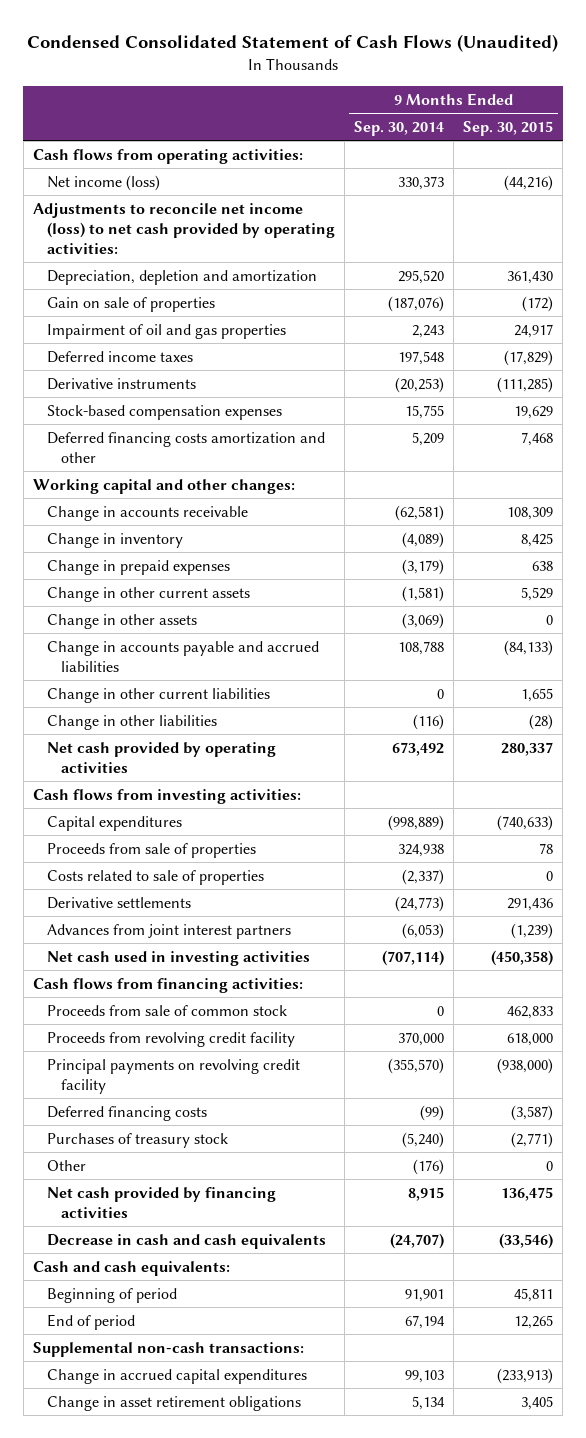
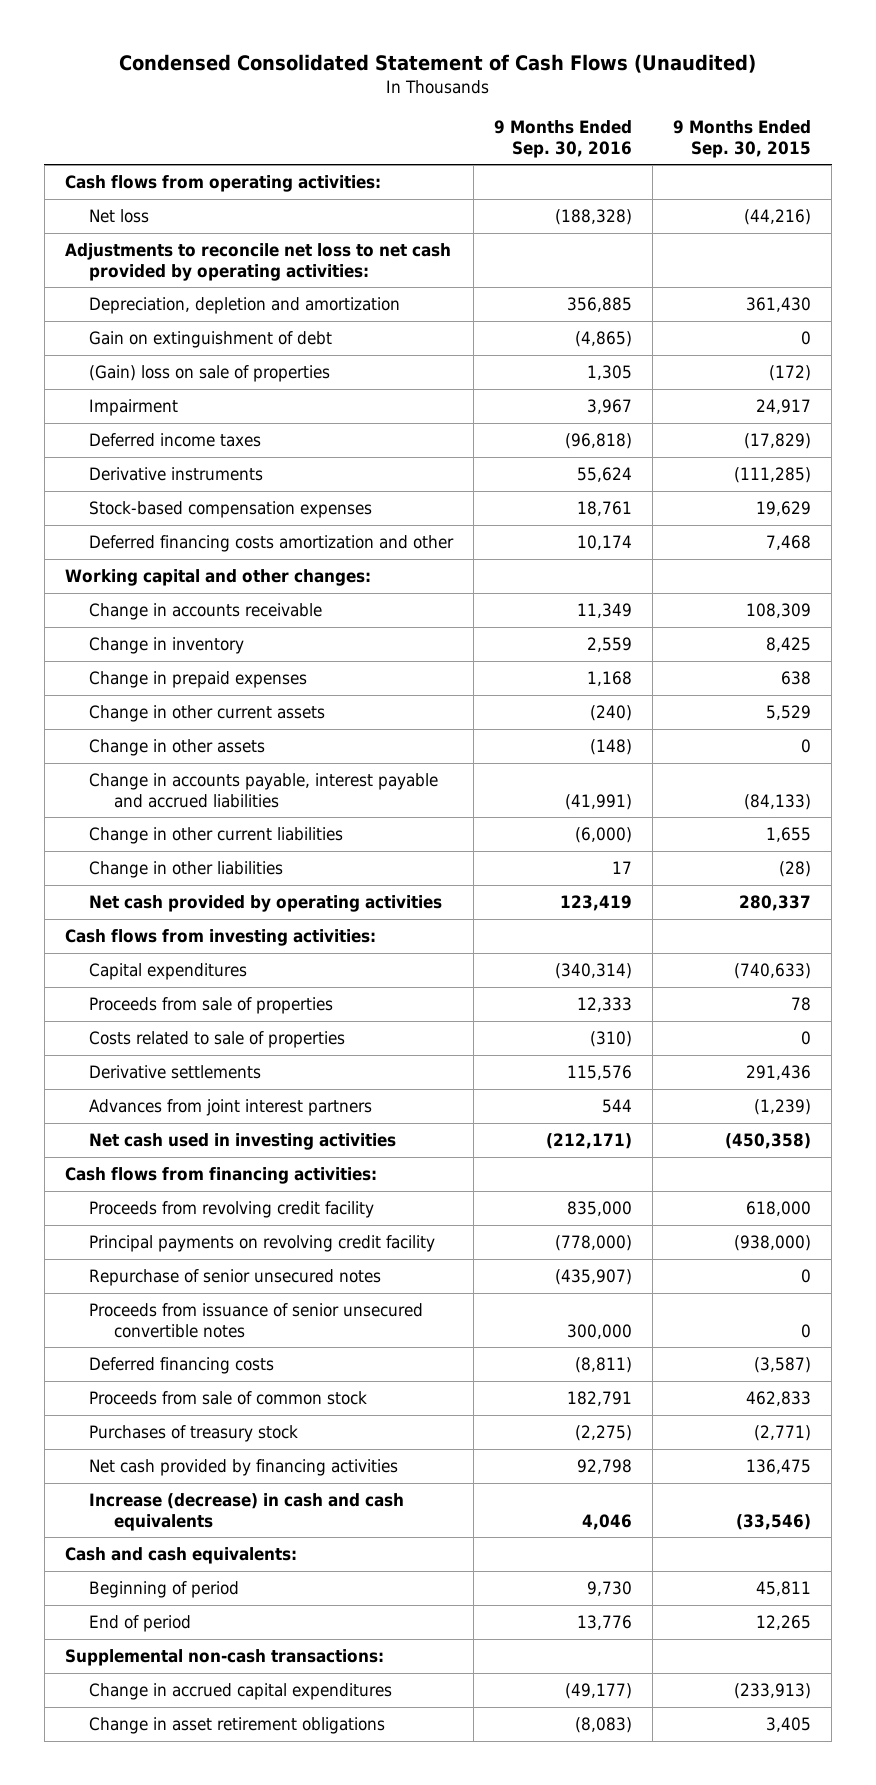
[353,121,444,137] Sep. 30, 2014 -> none
none -> [494,119,633,158] 9 Months Ended Sep. 30, 2016
[46,174,160,191] Net income (loss) -> [89,208,150,223] Net loss
[32,202,335,254] Adjustments to reconcile net income (loss) to net cash provided by operating activities: -> [64,242,451,281] Adjustments to reconcile net loss to net cash provided by operating activities:
none -> [89,330,333,348] Gain on extinguishment of debt
[46,296,215,312] Gain on sale of properties -> [89,364,331,382] (Gain) loss on sale of properties
[46,323,286,339] Impairment of oil and gas properties -> [89,398,179,416] Impairment
[46,640,319,672] Change in accounts payable and accrued liabilities -> [89,772,439,808] Change in accounts payable, interest payable and accrued liabilities
none -> [89,1268,382,1286] Repurchase of senior unsecured notes
none -> [89,1302,424,1338] Proceeds from issuance of senior unsecured convertible notes
[46,1004,287,1016] Proceeds from sale of common stock -> [89,1390,368,1405] Proceeds from sale of common stock
[46,1159,86,1171] Other -> none
[46,1233,326,1249] Decrease in cash and cash equivalents -> [89,1492,405,1531] Increase (decrease) in cash and cash equivalents

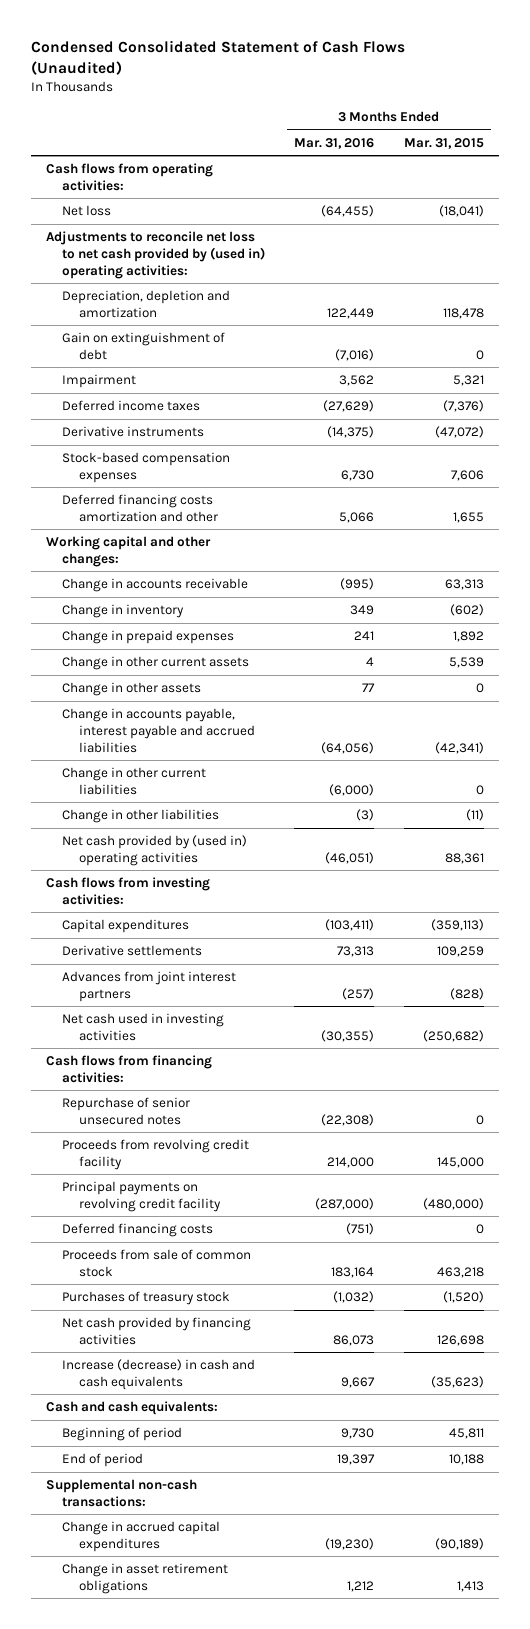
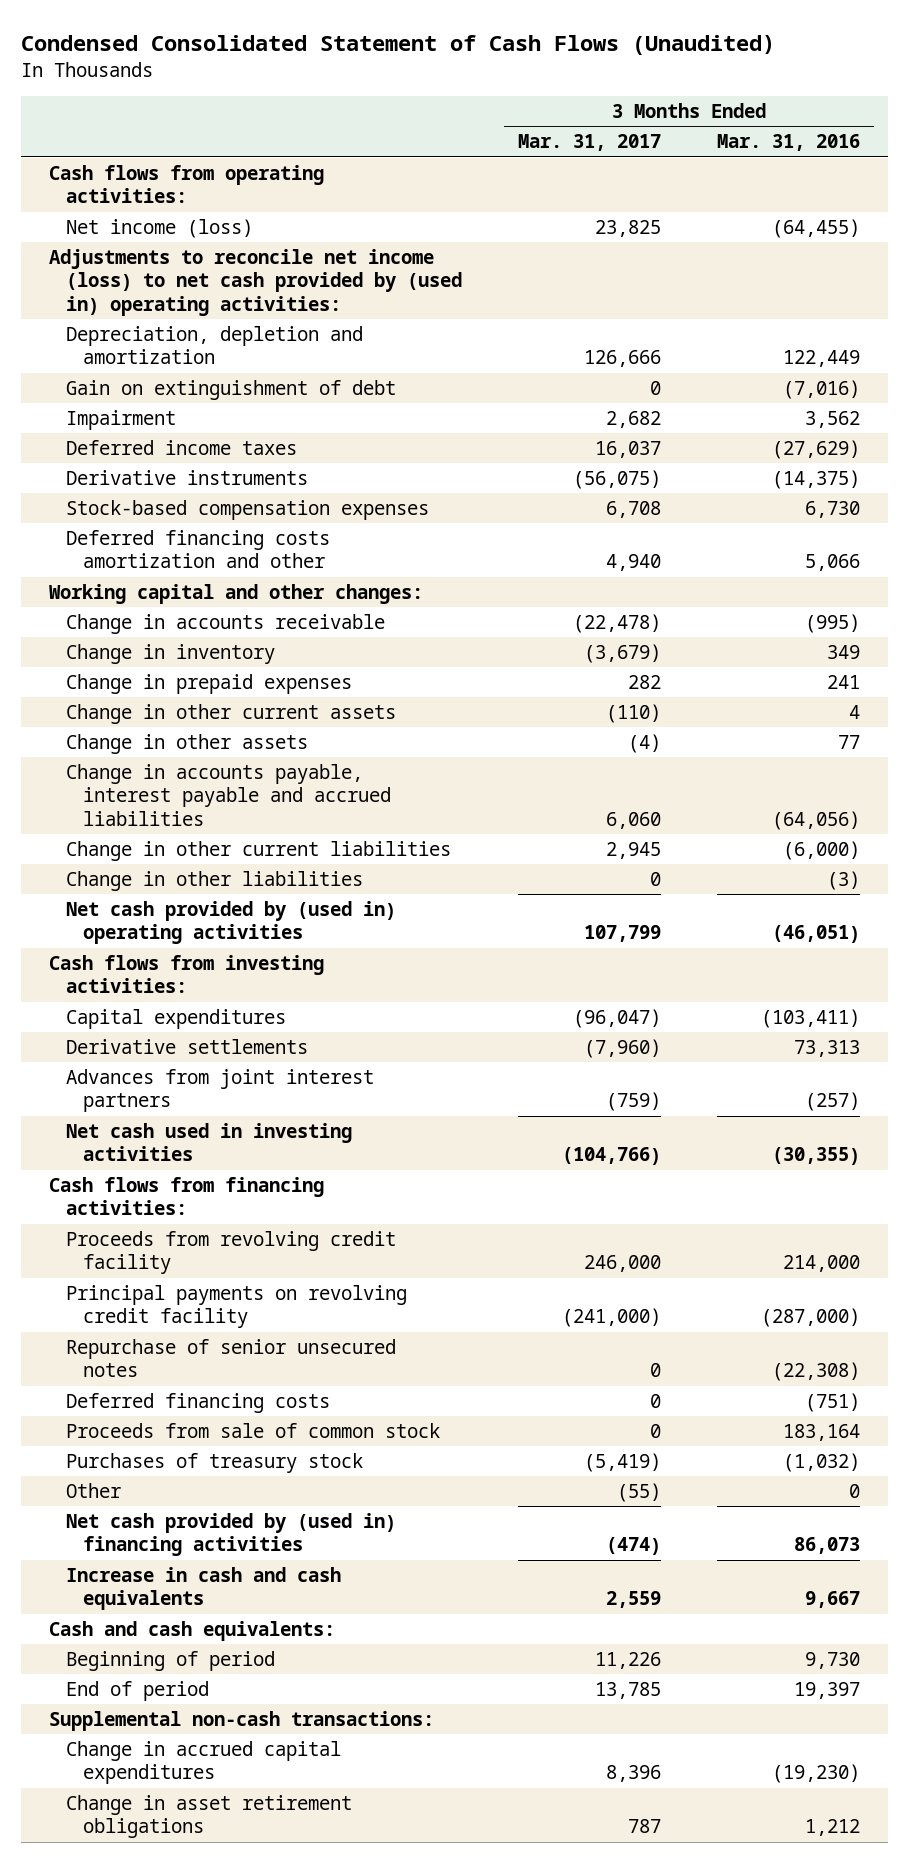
[403,137,484,149] Mar. 31, 2015 -> none
none -> [517,134,661,152] Mar. 31, 2017
[62,205,112,217] Net loss -> [65,219,253,239] Net income (loss)
[45,231,266,279] Adjustments to reconcile net loss to net cash provided by (used in) operating activities: -> [49,249,462,316] Adjustments to reconcile net income (loss) to net cash provided by (used in) operating activities:
[62,1097,191,1125] Repurchase of senior unsecured notes -> [65,1339,396,1378] Repurchase of senior unsecured notes
none -> [65,1483,121,1499] Other
[62,1317,252,1345] Net cash provided by financing activities -> [65,1513,396,1557] Net cash provided by (used in) financing activities
[62,1359,256,1390] Increase (decrease) in cash and cash equivalents -> [65,1567,341,1611] Increase in cash and cash equivalents

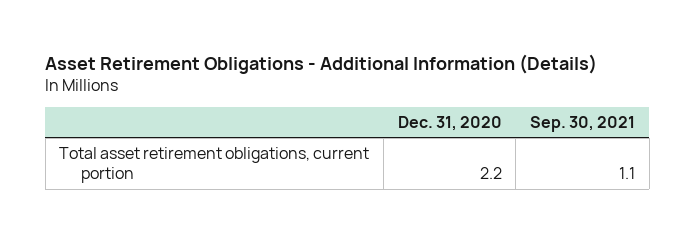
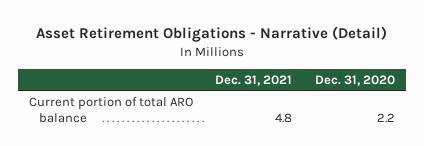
[45,53,598,74] Asset Retirement Obligations - Additional Information (Details) -> [35,26,387,43] Asset Retirement Obligations - Narrative (Detail)
[529,115,635,132] Sep. 30, 2021 -> none
none -> [215,74,293,86] Dec. 31, 2021
[59,147,370,184] Total asset retirement obligations, current portion -> [28,96,193,123] Current portion of total ARO balance

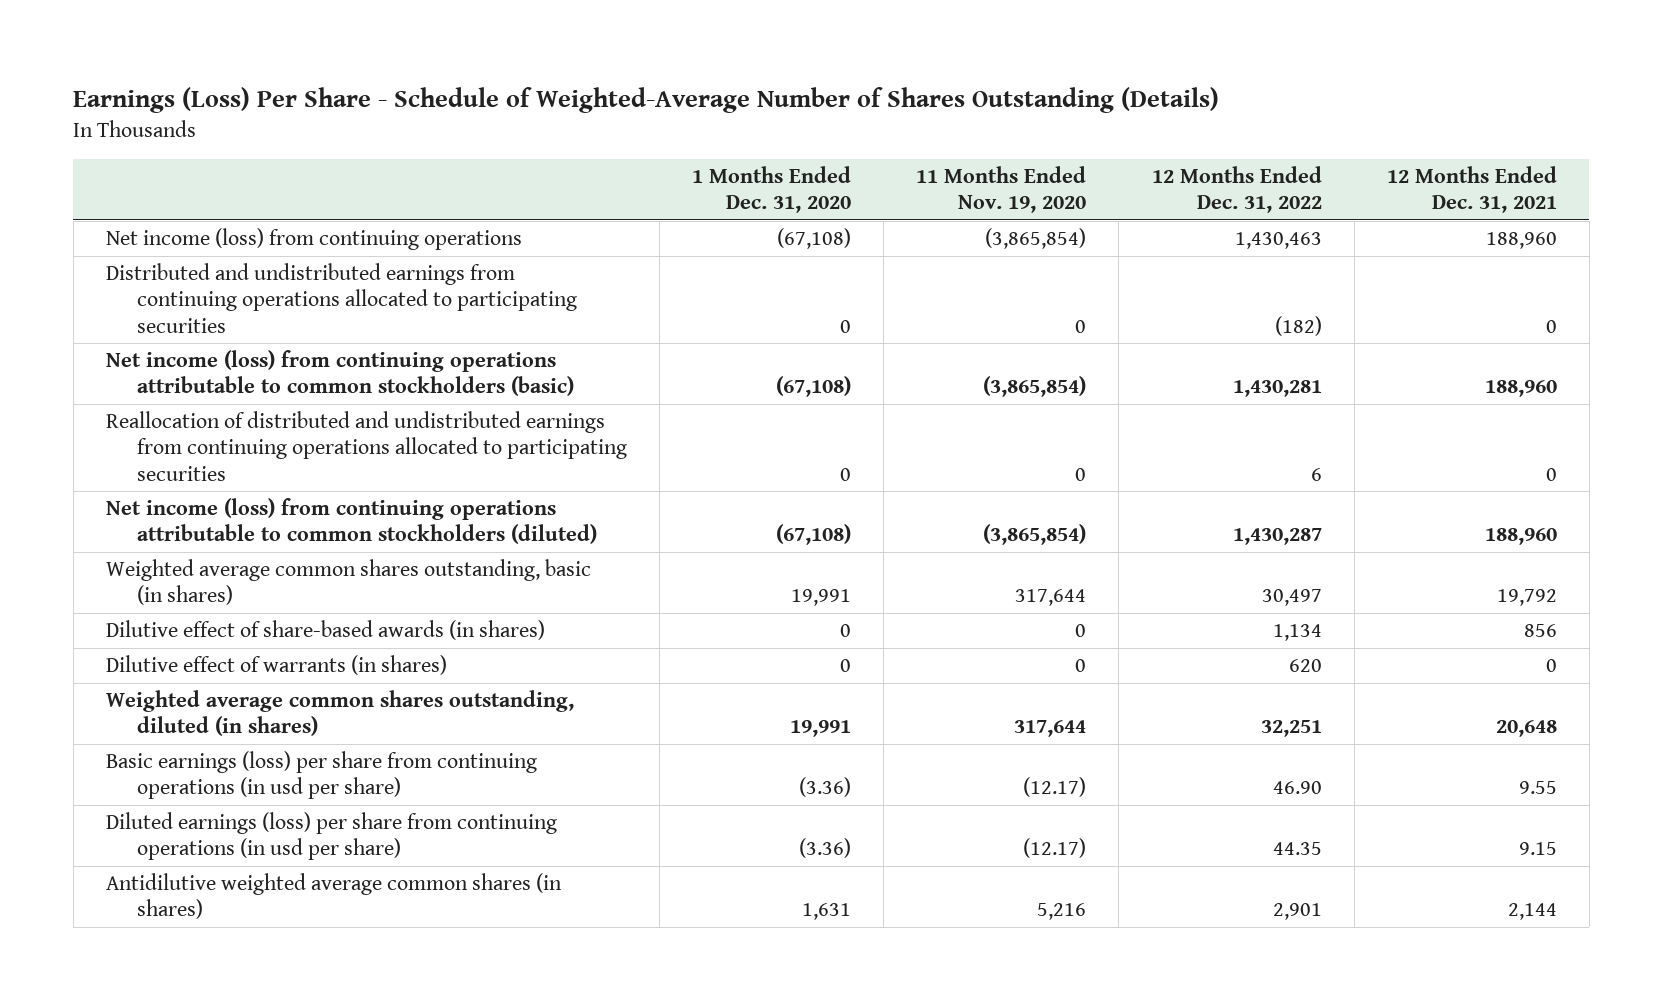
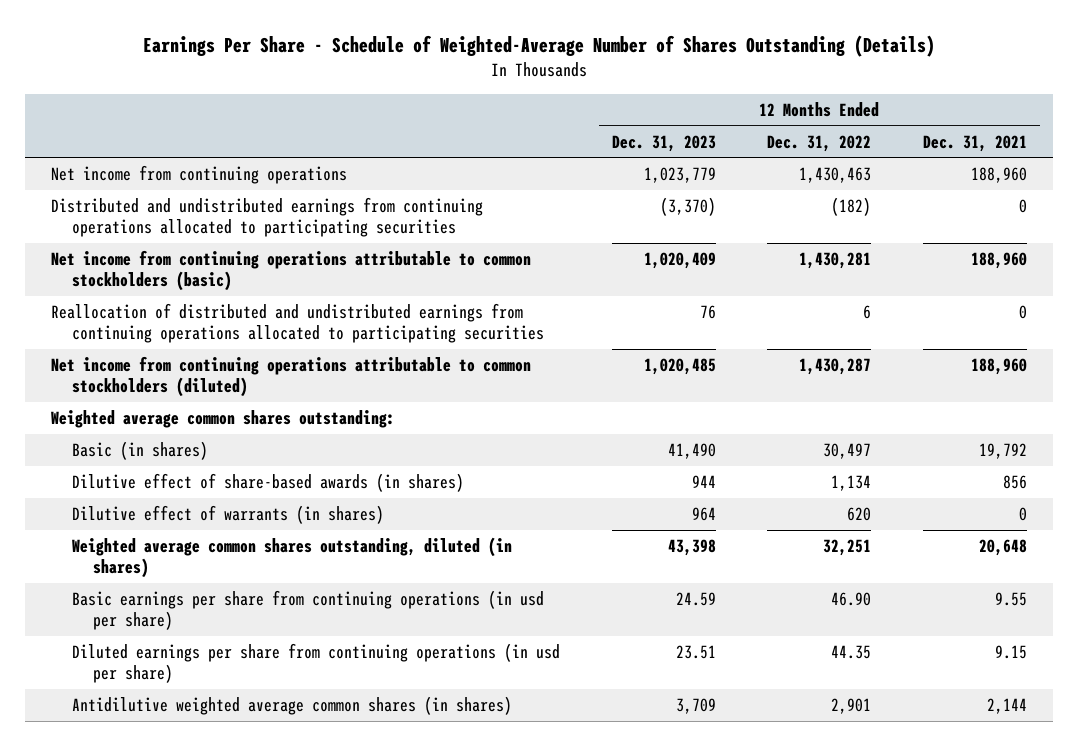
[73,87,1220,114] Earnings (Loss) Per Share - Schedule of Weighted-Average Number of Shares Outstanding (Details) -> [142,35,935,58] Earnings Per Share - Schedule of Weighted-Average Number of Shares Outstanding (Details)
[692,166,852,214] 1 Months Ended Dec. 31, 2020 -> none
[916,166,1087,214] 11 Months Ended Nov. 19, 2020 -> none
none -> [611,134,716,152] Dec. 31, 2023
[105,228,522,251] Net income (loss) from continuing operations -> [50,165,347,185] Net income from continuing operations
[105,350,575,397] Net income (loss) from continuing operations attributable to common stockholders (basic) -> [50,250,531,291] Net income from continuing operations attributable to common stockholders (basic)
[105,498,598,545] Net income (loss) from continuing operations attributable to common stockholders (diluted) -> [50,356,531,397] Net income from continuing operations attributable to common stockholders (diluted)
none -> [50,410,395,429] Weighted average common shares outstanding:
[105,559,591,606] Weighted average common shares outstanding, basic (in shares) -> [72,441,209,461] Basic (in shares)
[105,751,537,800] Basic earnings (loss) per share from continuing operations (in usd per share) -> [72,590,545,630] Basic earnings per share from continuing operations (in usd per share)
[105,812,557,861] Diluted earnings (loss) per share from continuing operations (in usd per share) -> [72,643,561,683] Diluted earnings per share from continuing operations (in usd per share)

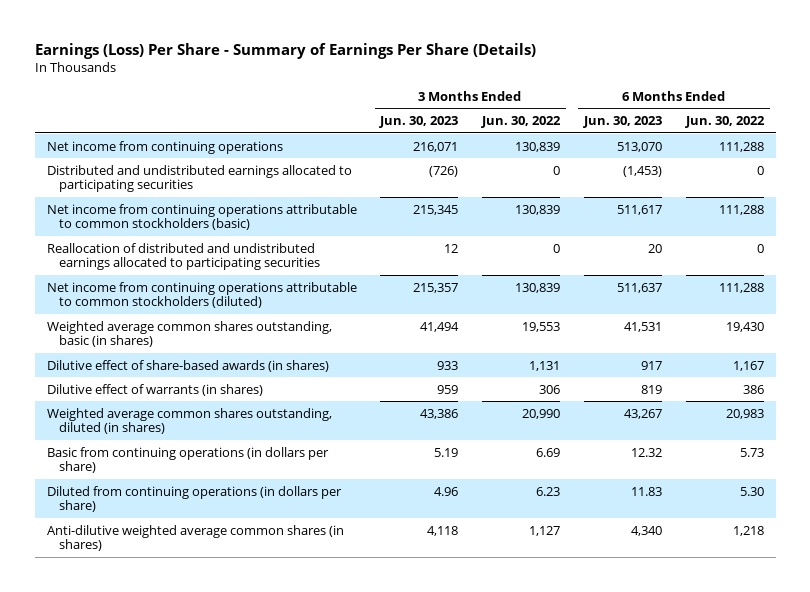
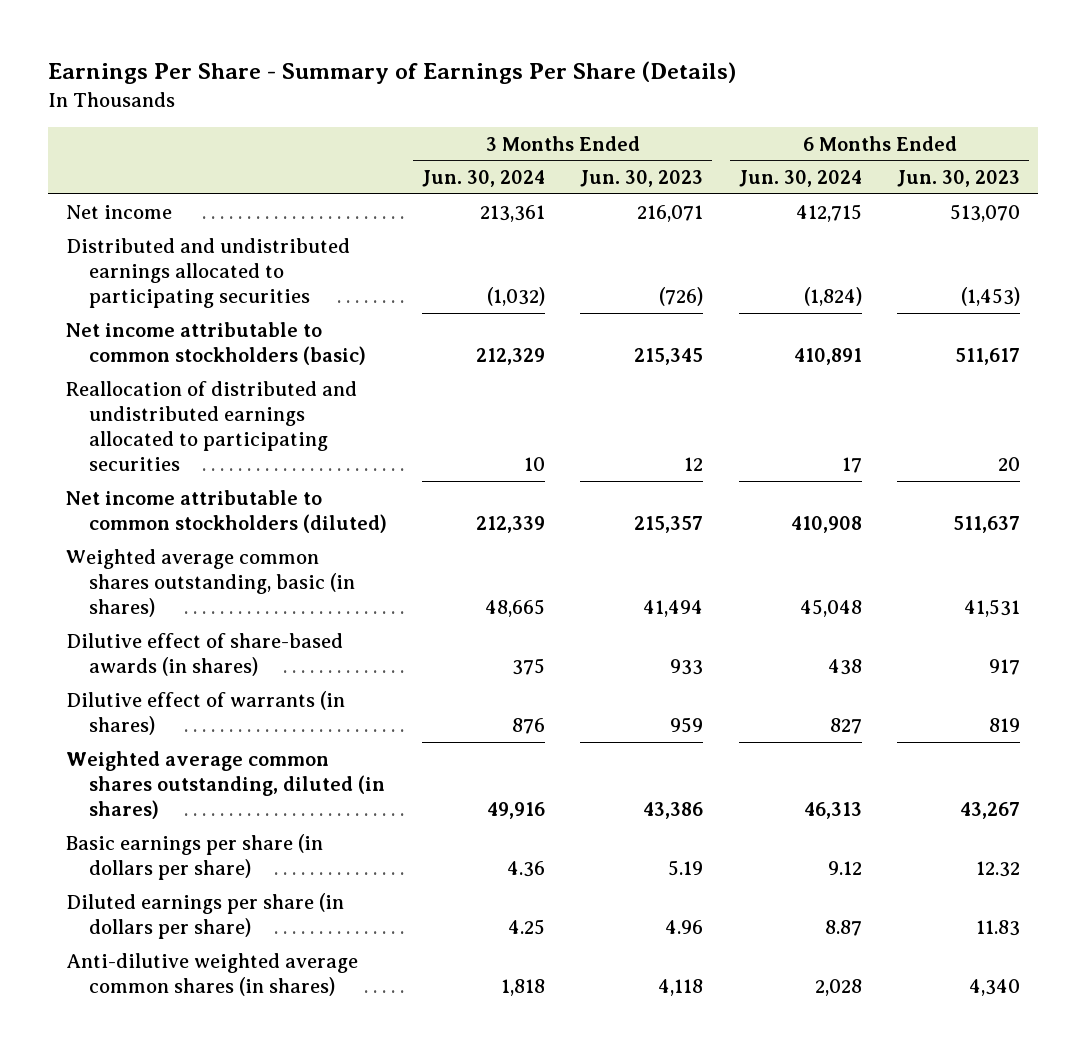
[34,42,536,59] Earnings (Loss) Per Share - Summary of Earnings Per Share (Details) -> [48,61,737,85] Earnings Per Share - Summary of Earnings Per Share (Details)
[481,116,562,129] Jun. 30, 2022 -> none
[684,116,765,129] Jun. 30, 2022 -> none
none -> [421,170,545,188] Jun. 30, 2024
none -> [738,170,862,188] Jun. 30, 2024
[46,140,283,154] Net income from continuing operations -> [65,204,172,219] Net income
[46,203,357,231] Net income from continuing operations attributable to common stockholders (basic) -> [65,321,366,365] Net income attributable to common stockholders (basic)
[46,281,357,309] Net income from continuing operations attributable to common stockholders (diluted) -> [65,489,387,533] Net income attributable to common stockholders (diluted)
[46,446,329,474] Basic from continuing operations (in dollars per share) -> [65,833,323,880] Basic earnings per share (in dollars per share)
[46,485,342,513] Diluted from continuing operations (in dollars per share) -> [65,892,344,939] Diluted earnings per share (in dollars per share)

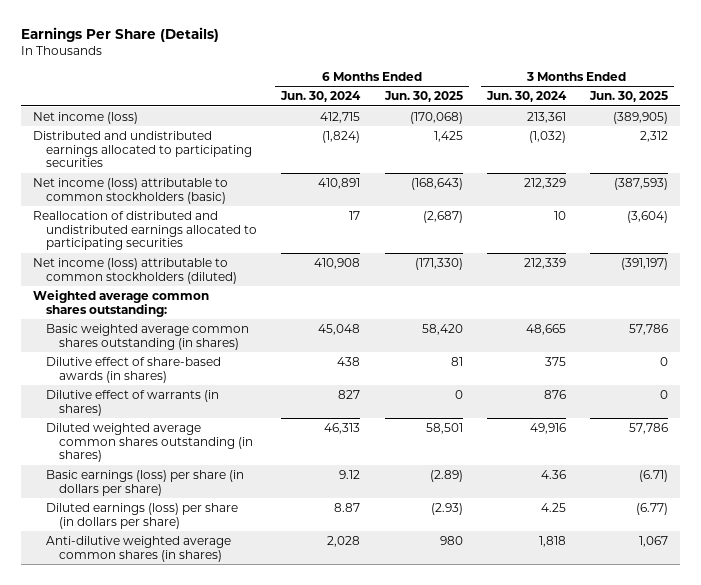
[48,61,737,85] Earnings Per Share - Summary of Earnings Per Share (Details) -> [21,27,220,43] Earnings Per Share (Details)
[580,170,704,188] Jun. 30, 2023 -> none
[897,170,1021,188] Jun. 30, 2023 -> none
none -> [383,91,463,103] Jun. 30, 2025
none -> [589,91,669,103] Jun. 30, 2025
[65,204,172,219] Net income -> [33,111,139,124] Net income (loss)
[65,321,366,365] Net income attributable to common stockholders (basic) -> [33,177,229,204] Net income (loss) attributable to common stockholders (basic)
[65,489,387,533] Net income attributable to common stockholders (diluted) -> [33,257,237,284] Net income (loss) attributable to common stockholders (diluted)
none -> [33,289,210,317] Weighted average common shares outstanding:
[65,548,355,617] Weighted average common shares outstanding, basic (in shares) -> [45,323,249,350] Basic weighted average common shares outstanding (in shares)
[65,750,385,819] Weighted average common shares outstanding, diluted (in shares) -> [45,422,253,463] Diluted weighted average common shares outstanding (in shares)
[65,833,323,880] Basic earnings per share (in dollars per share) -> [45,469,244,496] Basic earnings (loss) per share (in dollars per share)
[65,892,344,939] Diluted earnings per share (in dollars per share) -> [45,502,238,529] Diluted earnings (loss) per share (in dollars per share)

